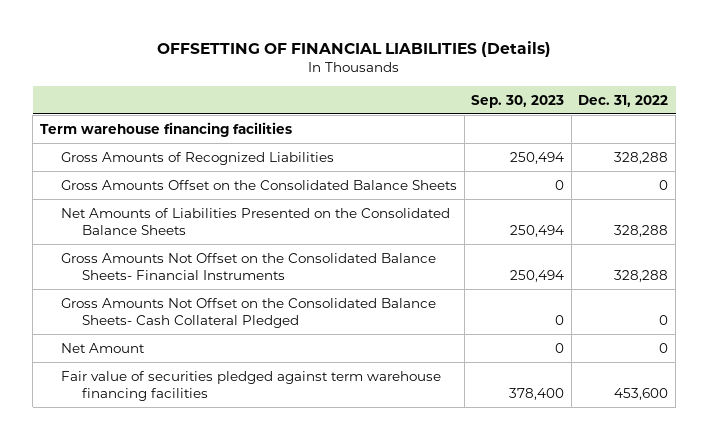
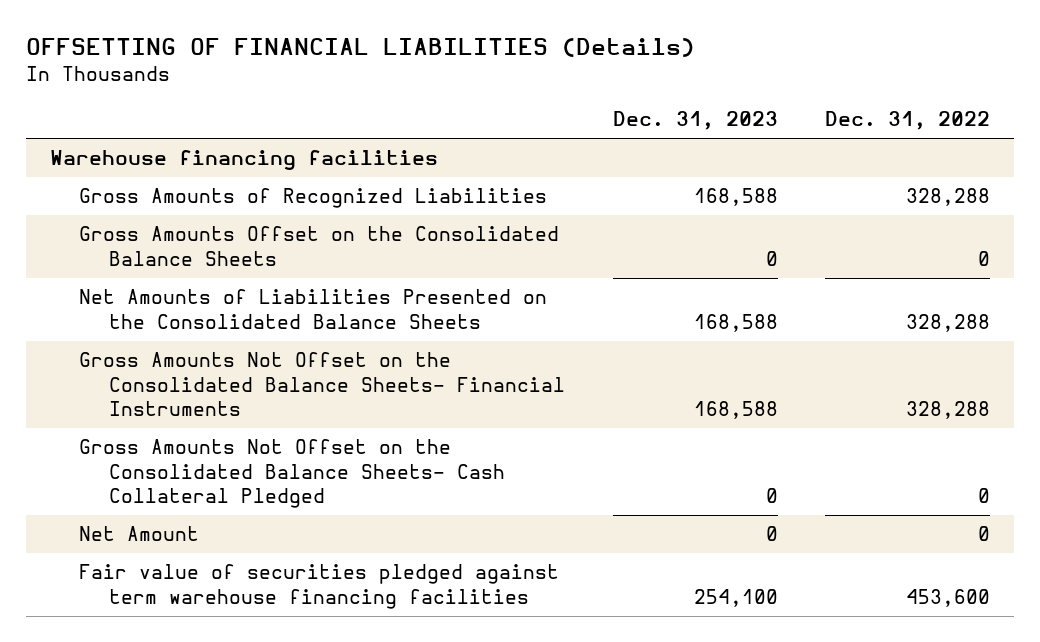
[471,94,565,108] Sep. 30, 2023 -> none
none -> [612,111,778,131] Dec. 31, 2023
[39,121,292,137] Term warehouse financing facilities -> [49,150,438,171] Warehouse financing facilities

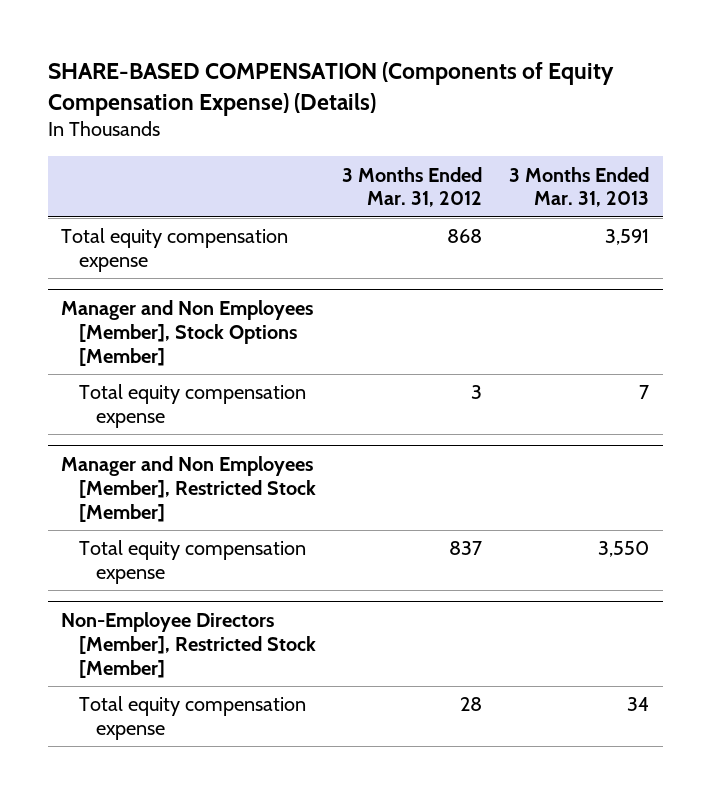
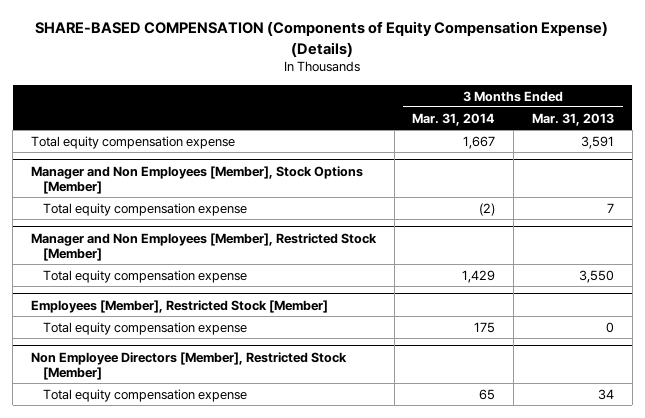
[342,166,483,208] 3 Months Ended Mar. 31, 2012 -> none
none -> [412,112,496,126] Mar. 31, 2014
none -> [30,299,328,313] Employees [Member], Restricted Stock [Member]
none -> [42,321,247,335] Total equity compensation expense
[61,612,316,678] Non-Employee Directors [Member], Restricted Stock [Member] -> [30,351,347,380] Non Employee Directors [Member], Restricted Stock [Member]

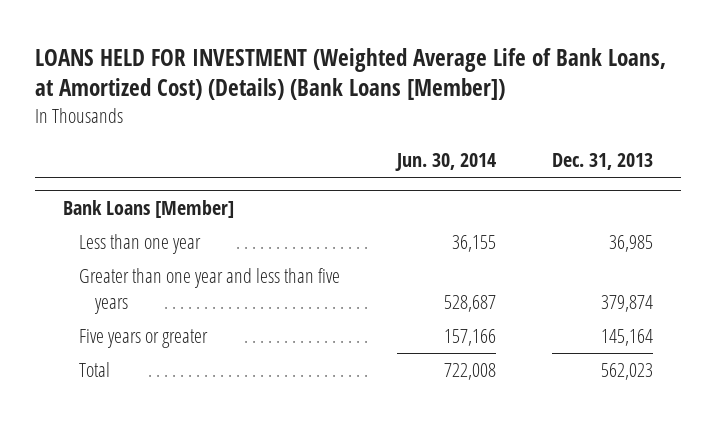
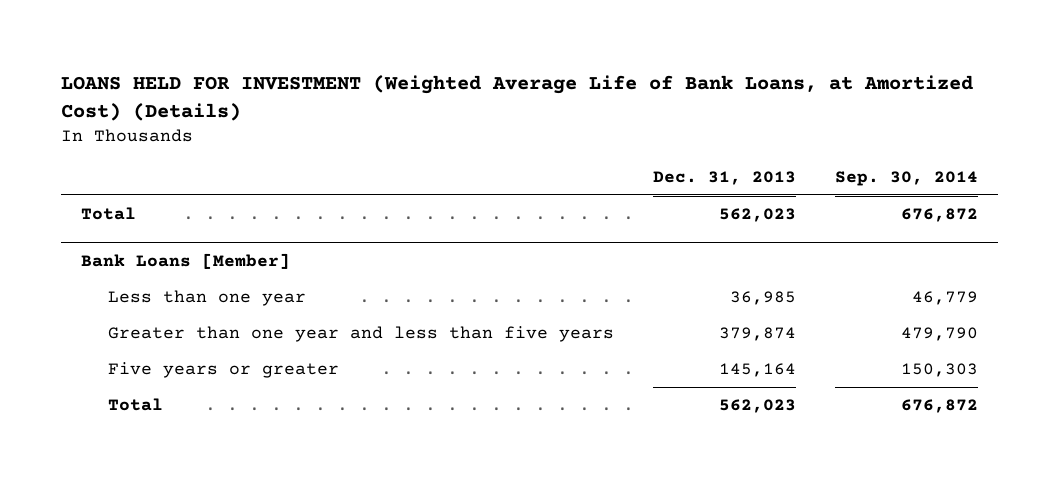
[34,47,666,101] LOANS HELD FOR INVESTMENT (Weighted Average Life of Bank Loans, at Amortized Cost) (Details) (Bank Loans [Member]) -> [61,75,974,121] LOANS HELD FOR INVESTMENT (Weighted Average Life of Bank Loans, at Amortized Cost) (Details)
[394,153,496,172] Jun. 30, 2014 -> none
none -> [835,170,979,186] Sep. 30, 2014
none -> [80,207,136,221] Total

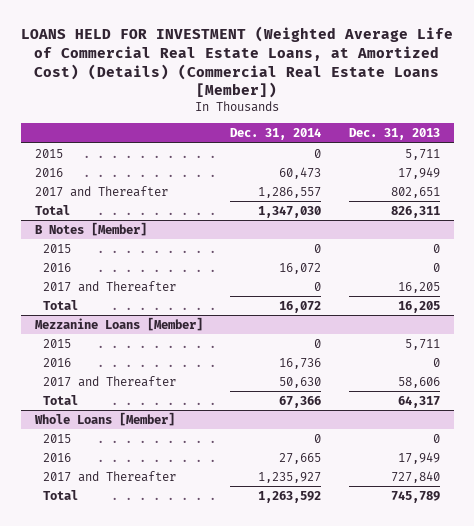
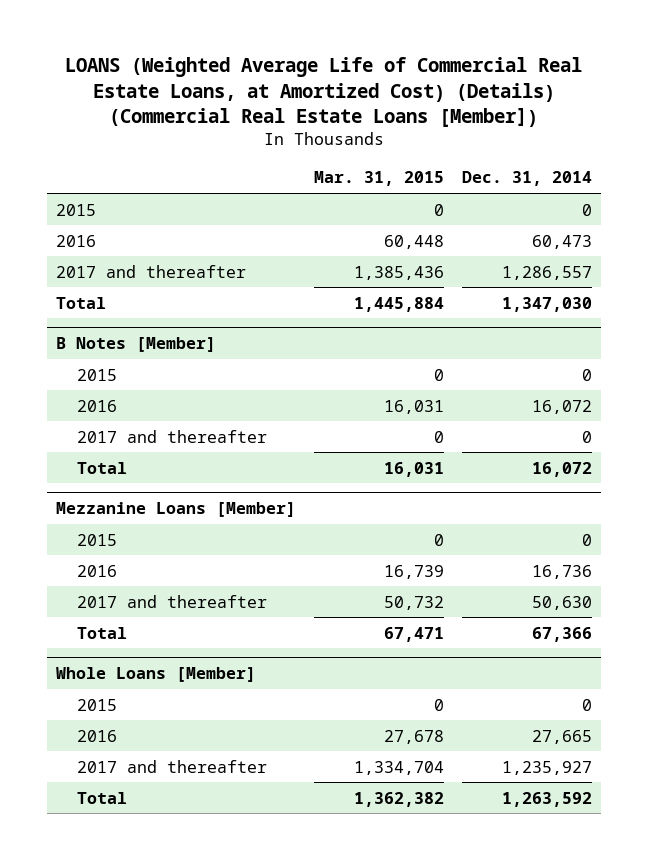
[21,26,454,99] LOANS HELD FOR INVESTMENT (Weighted Average Life of Commercial Real Estate Loans, at Amortized Cost) (Details) (Commercial Real Estate Loans [Member]) -> [64,57,582,128] LOANS (Weighted Average Life of Commercial Real Estate Loans, at Amortized Cost) (Details) (Commercial Real Estate Loans [Member])
[348,128,440,141] Dec. 31, 2013 -> none
none -> [313,171,444,187] Mar. 31, 2015
[34,185,168,197] 2017 and Thereafter -> [55,264,246,278] 2017 and thereafter
[43,280,177,292] 2017 and Thereafter -> [76,429,267,443] 2017 and thereafter
[43,375,177,387] 2017 and Thereafter -> [76,594,267,608] 2017 and thereafter
[43,470,177,482] 2017 and Thereafter -> [76,759,267,773] 2017 and thereafter

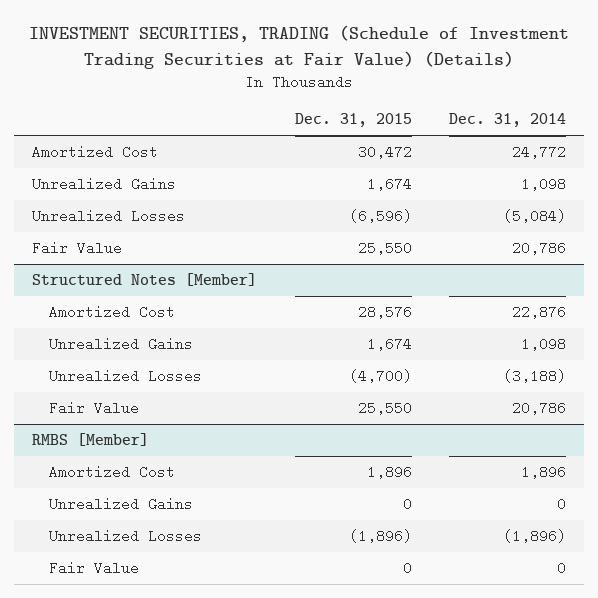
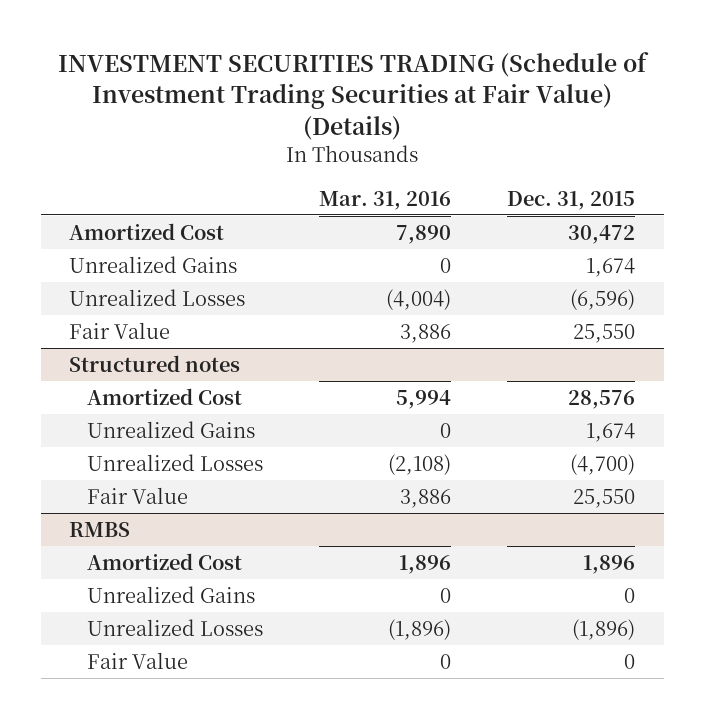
[29,25,570,69] INVESTMENT SECURITIES, TRADING (Schedule of Investment Trading Securities at Fair Value) (Details) -> [58,52,650,140] INVESTMENT SECURITIES TRADING (Schedule of Investment Trading Securities at Fair Value) (Details)
[448,113,566,128] Dec. 31, 2014 -> none
none -> [319,190,452,210] Mar. 31, 2016
[32,273,258,287] Structured Notes [Member] -> [68,354,240,372] Structured notes
[32,433,150,447] RMBS [Member] -> [68,521,130,537] RMBS

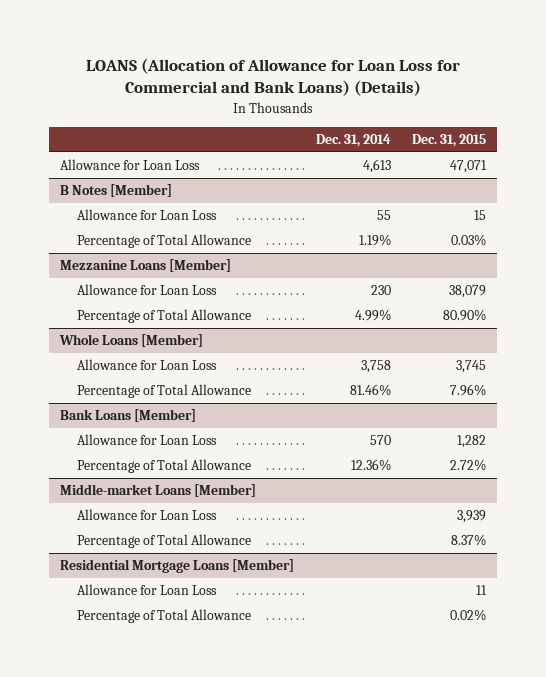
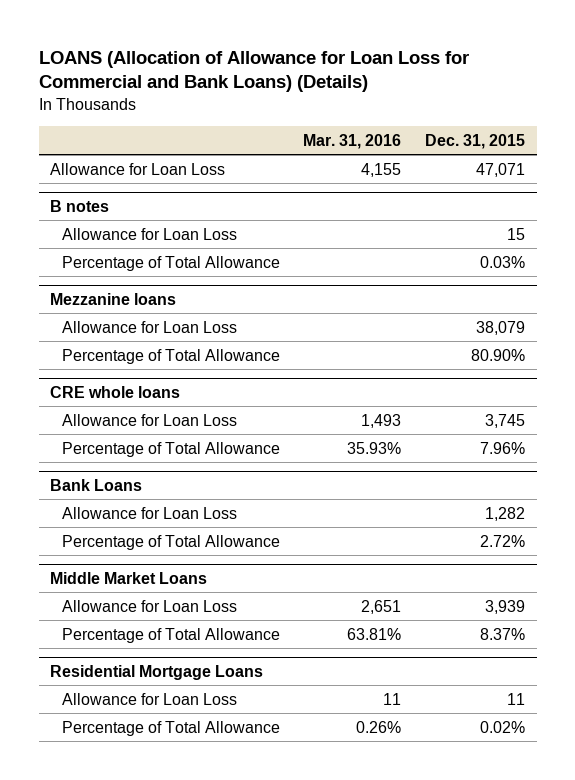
[315,134,391,148] Dec. 31, 2014 -> none
none -> [303,133,402,149] Mar. 31, 2016
[60,184,173,198] B Notes [Member] -> [50,199,110,212] B notes
[60,259,232,273] Mezzanine Loans [Member] -> [50,292,177,305] Mezzanine loans
[59,334,204,348] Whole Loans [Member] -> [50,385,181,398] CRE whole loans
[60,409,197,423] Bank Loans [Member] -> [50,478,143,491] Bank Loans
[60,484,257,498] Middle-market Loans [Member] -> [50,571,208,584] Middle Market Loans
[60,559,295,574] Residential Mortgage Loans [Member] -> [50,664,264,680] Residential Mortgage Loans

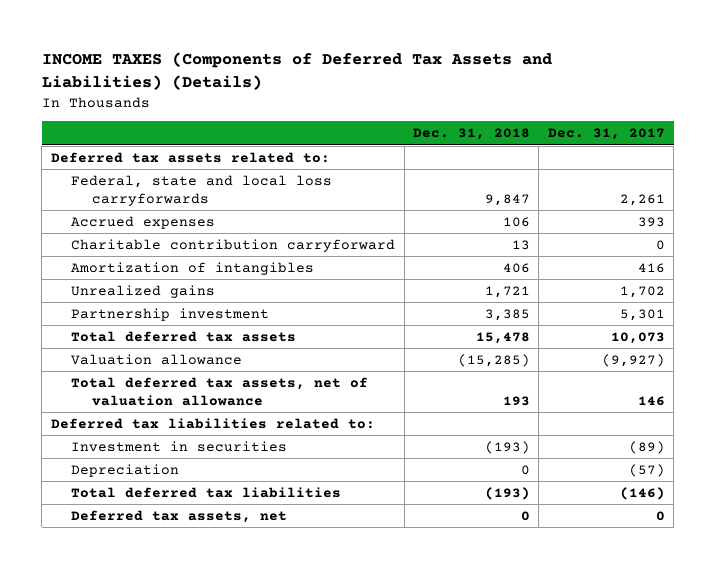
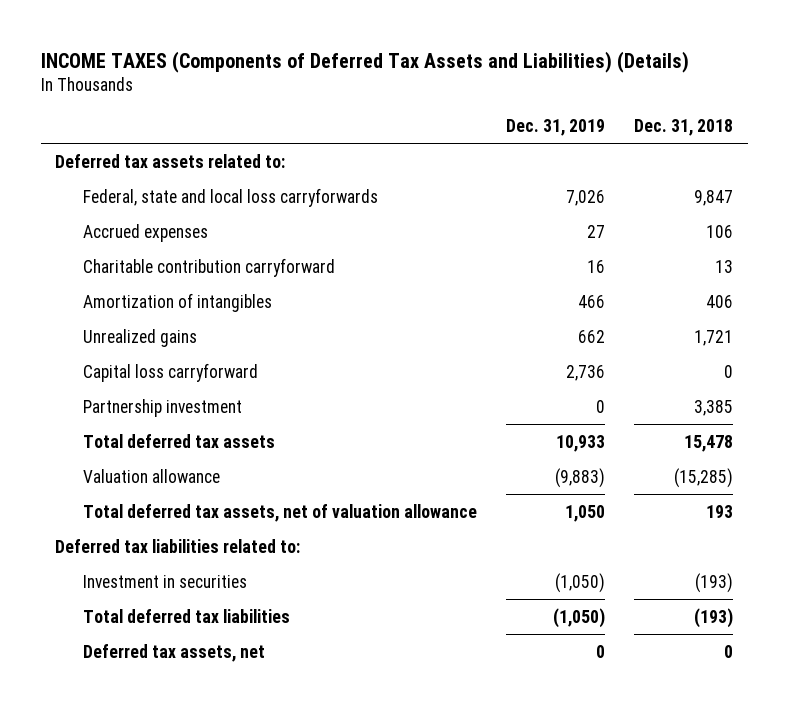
[547,128,665,141] Dec. 31, 2017 -> none
none -> [505,118,605,136] Dec. 31, 2019
none -> [82,362,258,382] Capital loss carryforward
[71,463,180,477] Depreciation -> none

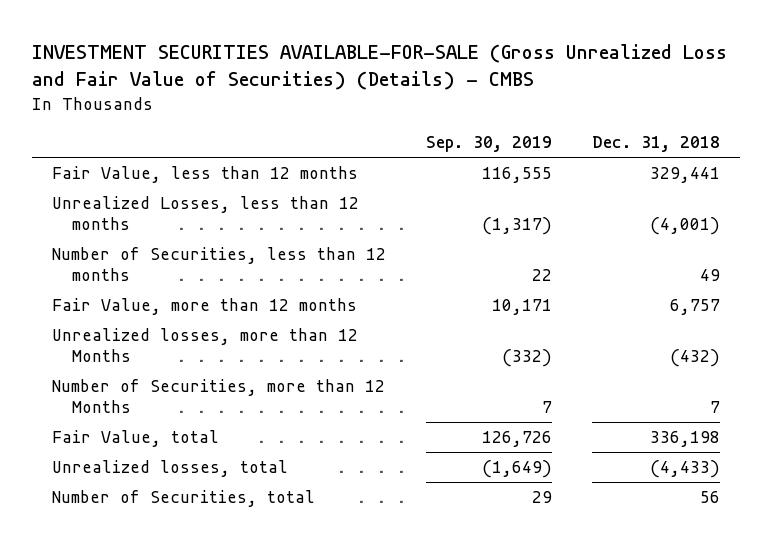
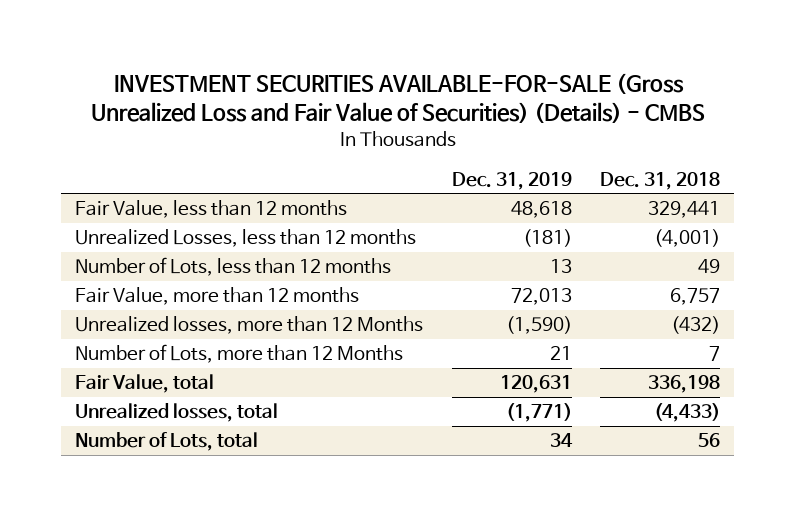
[425,136,552,153] Sep. 30, 2019 -> none
none -> [451,171,572,190] Dec. 31, 2019
[51,247,386,282] Number of Securities, less than 12 months -> [75,257,392,277] Number of Lots, less than 12 months
[51,379,385,414] Number of Securities, more than 12 Months -> [75,344,404,364] Number of Lots, more than 12 Months
[51,490,315,508] Number of Securities, total -> [75,432,259,452] Number of Lots, total

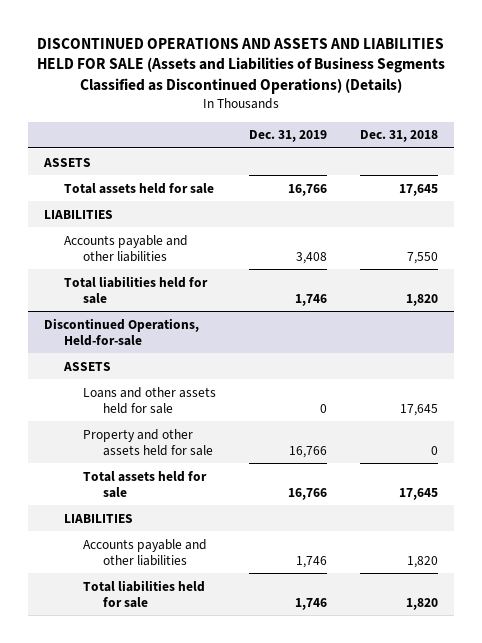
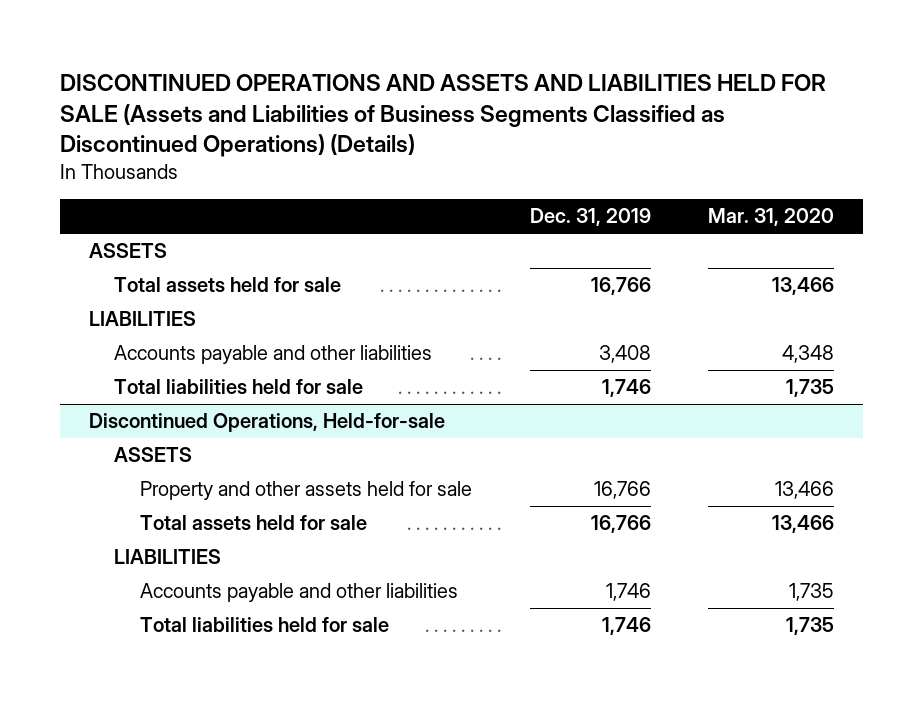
[359,130,438,143] Dec. 31, 2018 -> none
none -> [708,208,835,227] Mar. 31, 2020
[83,386,217,414] Loans and other assets held for sale -> none

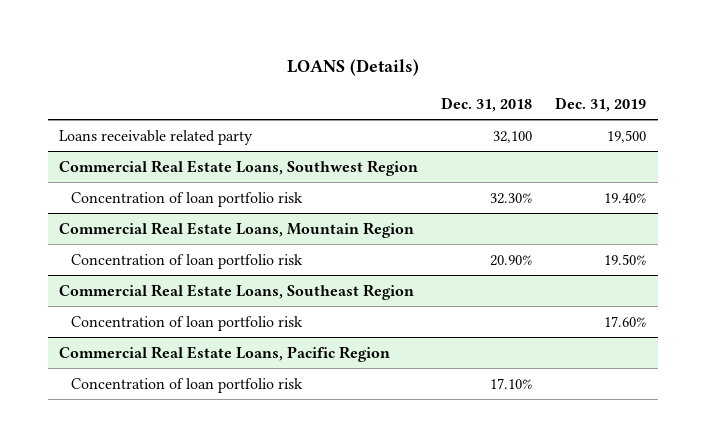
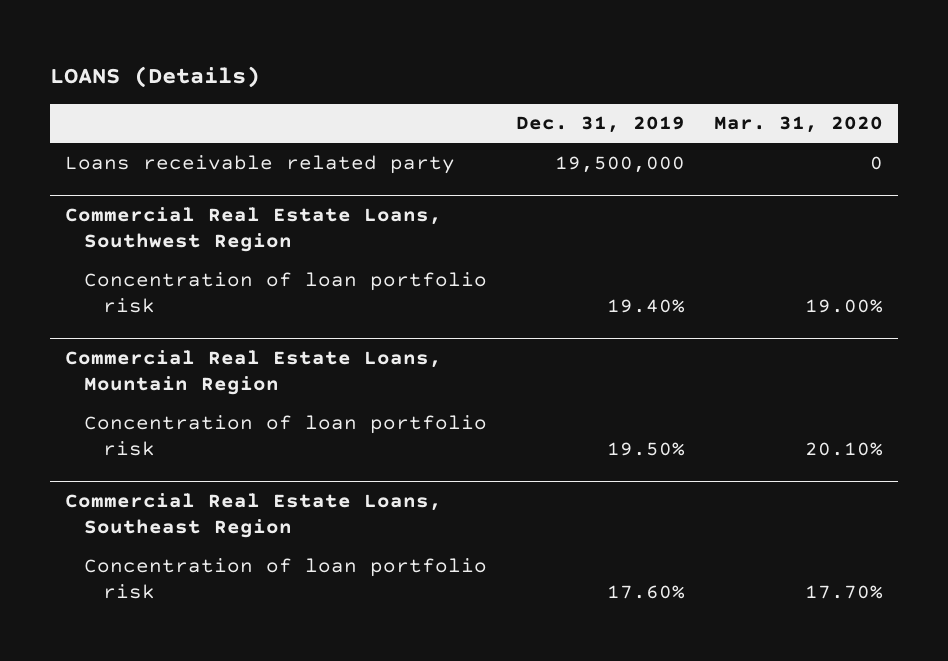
[441,96,533,112] Dec. 31, 2018 -> none
none -> [714,116,884,134] Mar. 31, 2020
[607,129,647,143] 19,500 -> [555,155,686,173] 19,500,000
[59,345,391,362] Commercial Real Estate Loans, Pacific Region -> none
[70,377,303,393] Concentration of loan portfolio risk -> none

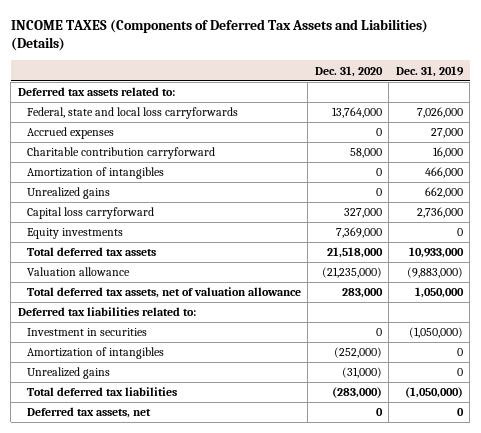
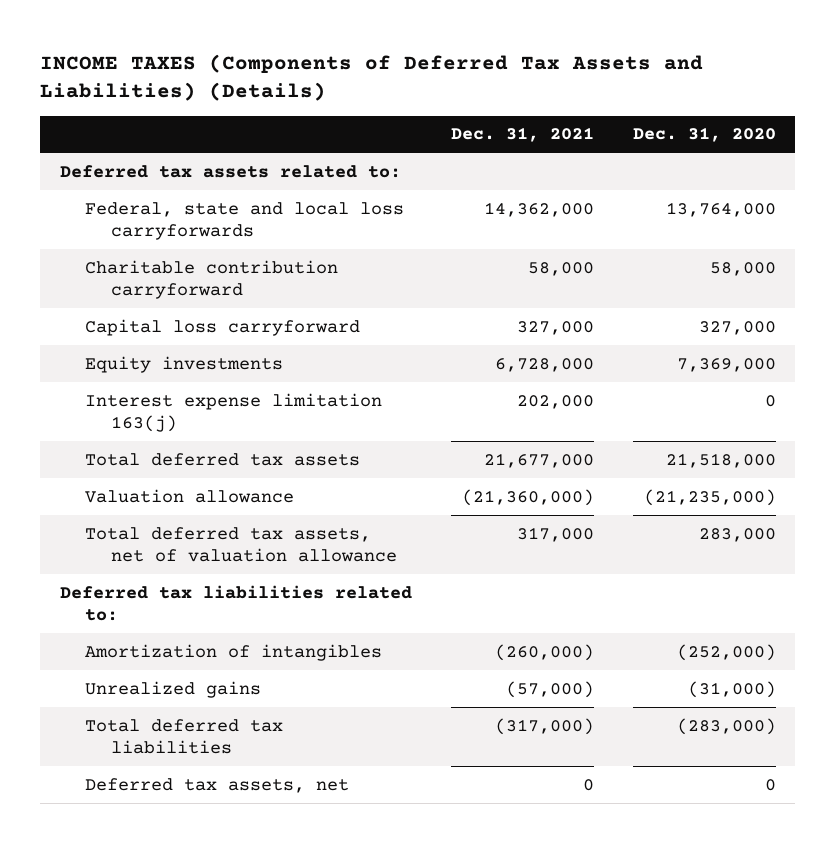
[395,65,464,77] Dec. 31, 2019 -> none
none -> [450,127,594,143] Dec. 31, 2021
[26,127,114,140] Accrued expenses -> none
[26,167,164,180] Amortization of intangibles -> none
[26,187,110,200] Unrealized gains -> none
none -> [85,392,383,433] Interest expense limitation 163(j)
[26,328,147,337] Investment in securities -> none

